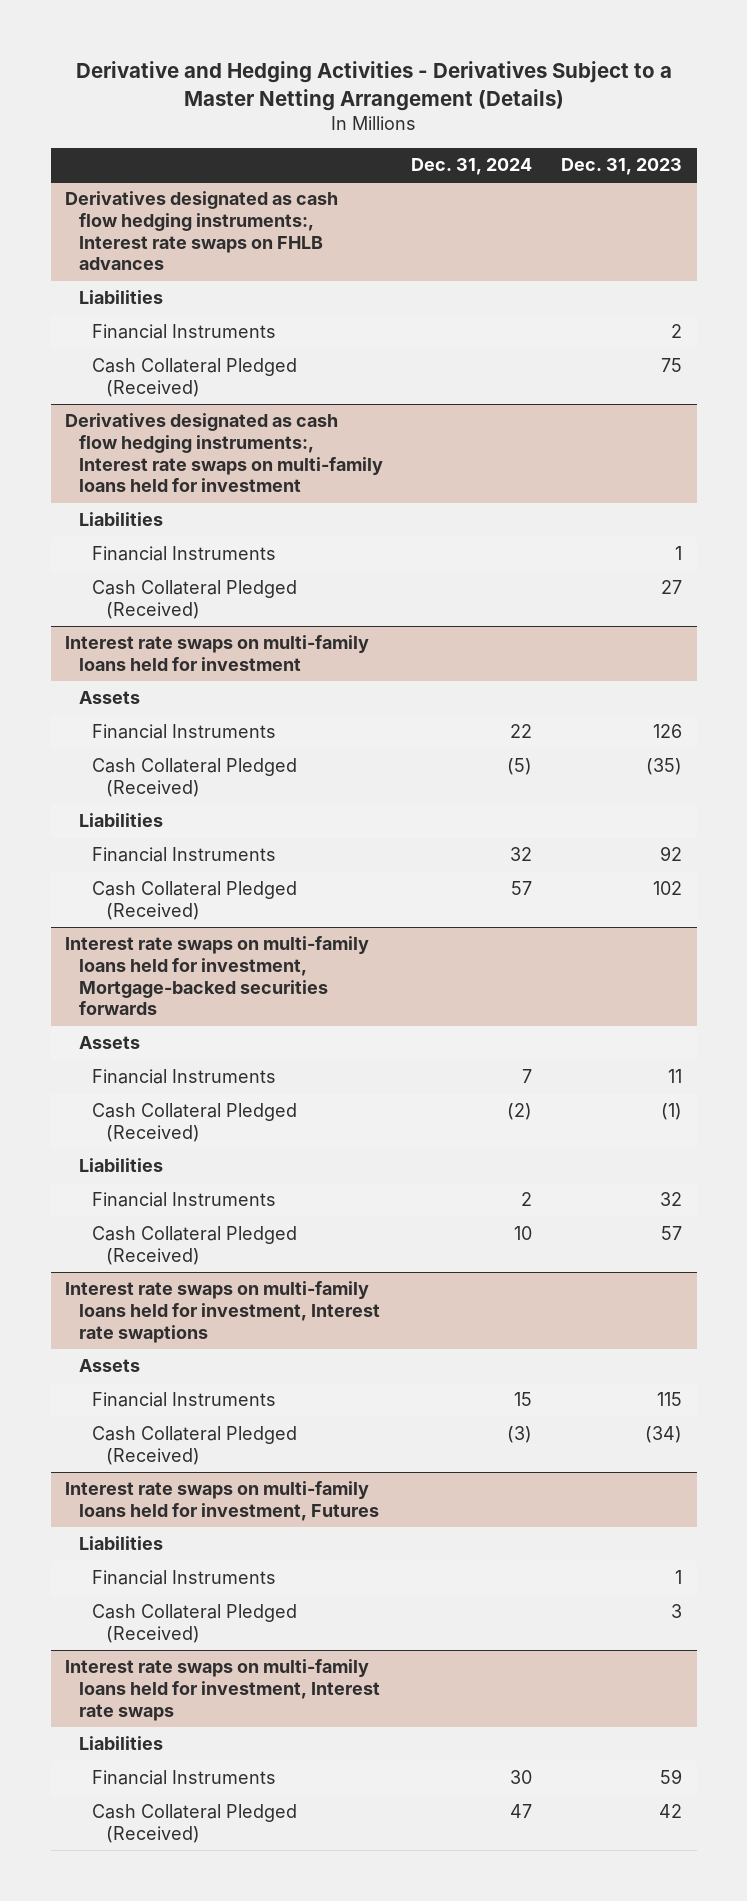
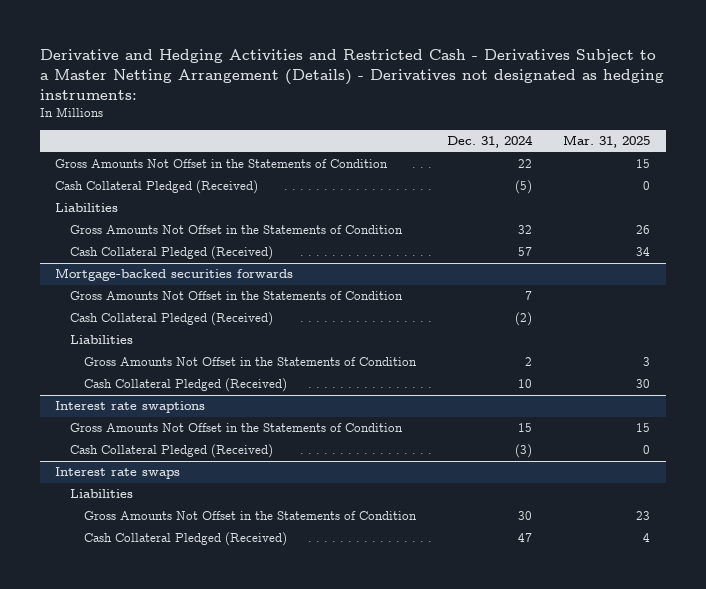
[75,61,672,111] Derivative and Hedging Activities - Derivatives Subject to a Master Netting Arrangement (Details) -> [39,48,664,100] Derivative and Hedging Activities and Restricted Cash - Derivatives Subject to a Master Netting Arrangement (Details) - Derivatives not designated as hedging instruments:
[561,157,683,175] Dec. 31, 2023 -> none
none -> [563,135,651,149] Mar. 31, 2025
[64,191,338,271] Derivatives designated as cash flow hedging instruments:, Interest rate swaps on FHLB advances -> none
[78,290,163,305] Liabilities -> none
[92,324,277,340] Financial Instruments -> none
[92,358,298,398] Cash Collateral Pledged (Received) -> none
[64,413,383,493] Derivatives designated as cash flow hedging instruments:, Interest rate swaps on multi-family loans held for investment -> none
[78,512,163,527] Liabilities -> none
[92,546,277,562] Financial Instruments -> none
[92,580,298,620] Cash Collateral Pledged (Received) -> none
[64,635,369,672] Interest rate swaps on multi-family loans held for investment -> none
[78,691,140,705] Assets -> none
[92,724,277,740] Financial Instruments -> [55,159,389,169] Gross Amounts Not Offset in the Statements of Condition
[92,847,277,863] Financial Instruments -> [69,225,403,235] Gross Amounts Not Offset in the Statements of Condition
[64,936,369,1016] Interest rate swaps on multi-family loans held for investment, Mortgage-backed securities forwards -> none
[78,1036,140,1050] Assets -> none
none -> [55,268,294,282] Mortgage-backed securities forwards
[92,1069,277,1085] Financial Instruments -> [69,291,403,301] Gross Amounts Not Offset in the Statements of Condition
[92,1192,277,1208] Financial Instruments -> [84,357,418,367] Gross Amounts Not Offset in the Statements of Condition
[64,1281,380,1343] Interest rate swaps on multi-family loans held for investment, Interest rate swaptions -> none
[78,1359,140,1373] Assets -> none
none -> [55,401,206,414] Interest rate swaptions
[92,1392,277,1408] Financial Instruments -> [69,423,403,433] Gross Amounts Not Offset in the Statements of Condition
[64,1481,379,1522] Interest rate swaps on multi-family loans held for investment, Futures -> none
[78,1536,163,1551] Liabilities -> none
[92,1570,277,1586] Financial Instruments -> none
[92,1604,298,1644] Cash Collateral Pledged (Received) -> none
[64,1659,380,1721] Interest rate swaps on multi-family loans held for investment, Interest rate swaps -> none
none -> [55,467,181,480] Interest rate swaps
[92,1770,277,1786] Financial Instruments -> [84,511,418,521] Gross Amounts Not Offset in the Statements of Condition

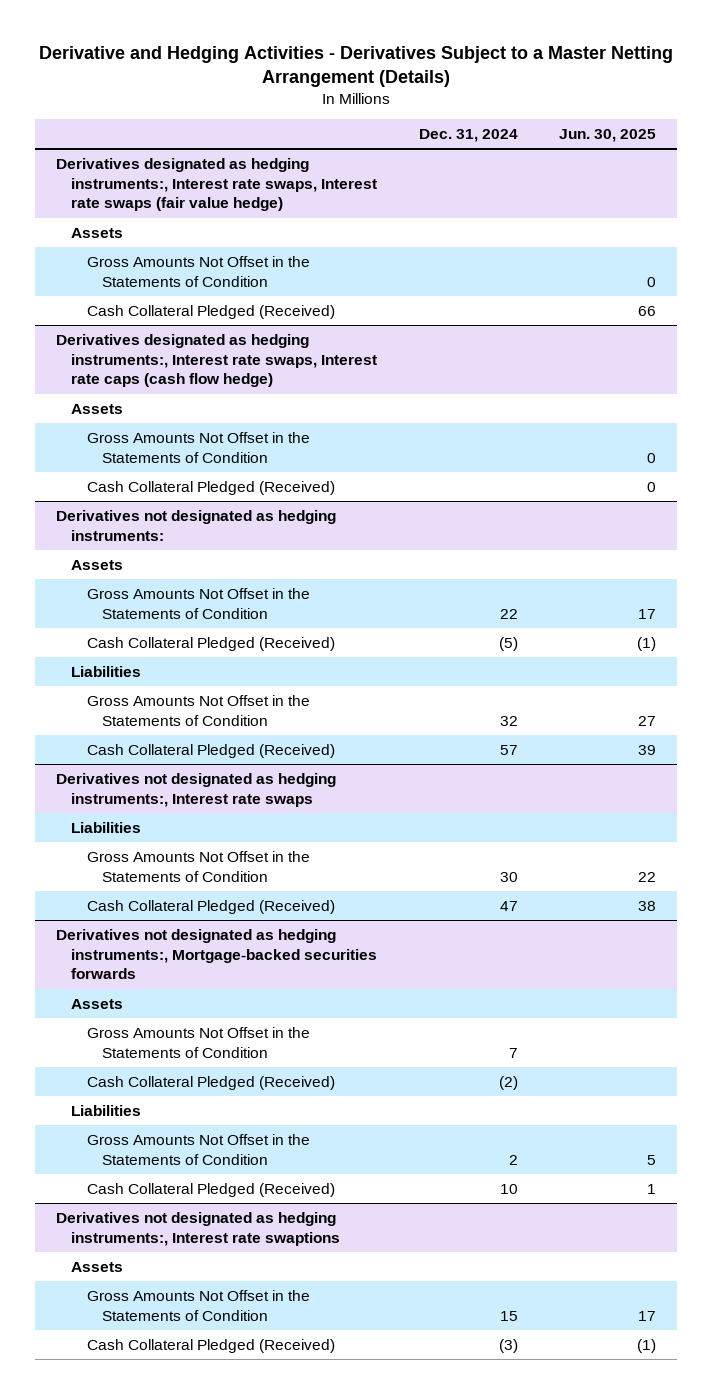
[39,48,664,100] Derivative and Hedging Activities and Restricted Cash - Derivatives Subject to a Master Netting Arrangement (Details) - Derivatives not designated as hedging instruments: -> [38,45,673,87] Derivative and Hedging Activities - Derivatives Subject to a Master Netting Arrangement (Details)
[563,135,651,149] Mar. 31, 2025 -> none
none -> [559,129,657,143] Jun. 30, 2025
none -> [55,157,378,212] Derivatives designated as hedging instruments:, Interest rate swaps, Interest rate swaps (fair value hedge)
none -> [71,227,124,238] Assets
none -> [86,255,310,287] Gross Amounts Not Offset in the Statements of Condition
none -> [86,304,335,319] Cash Collateral Pledged (Received)
none -> [55,333,378,388] Derivatives designated as hedging instruments:, Interest rate swaps, Interest rate caps (cash flow hedge)
none -> [71,403,124,414] Assets
none -> [86,431,310,463] Gross Amounts Not Offset in the Statements of Condition
none -> [86,480,335,495] Cash Collateral Pledged (Received)
none -> [55,509,336,541] Derivatives not designated as hedging instruments:
none -> [71,559,124,570] Assets
[55,268,294,282] Mortgage-backed securities forwards -> none
none -> [55,772,336,807] Derivatives not designated as hedging instruments:, Interest rate swaps
none -> [71,821,142,833] Liabilities
none -> [86,850,310,882] Gross Amounts Not Offset in the Statements of Condition
none -> [86,899,335,914] Cash Collateral Pledged (Received)
none -> [55,928,378,980] Derivatives not designated as hedging instruments:, Mortgage-backed securities forwards
none -> [71,998,124,1009] Assets
[55,401,206,414] Interest rate swaptions -> none
none -> [55,1211,341,1246] Derivatives not designated as hedging instruments:, Interest rate swaptions
none -> [71,1261,124,1272] Assets
[55,467,181,480] Interest rate swaps -> none
[69,489,133,499] Liabilities -> none
[84,511,418,521] Gross Amounts Not Offset in the Statements of Condition -> none
[84,532,288,547] Cash Collateral Pledged (Received) -> none

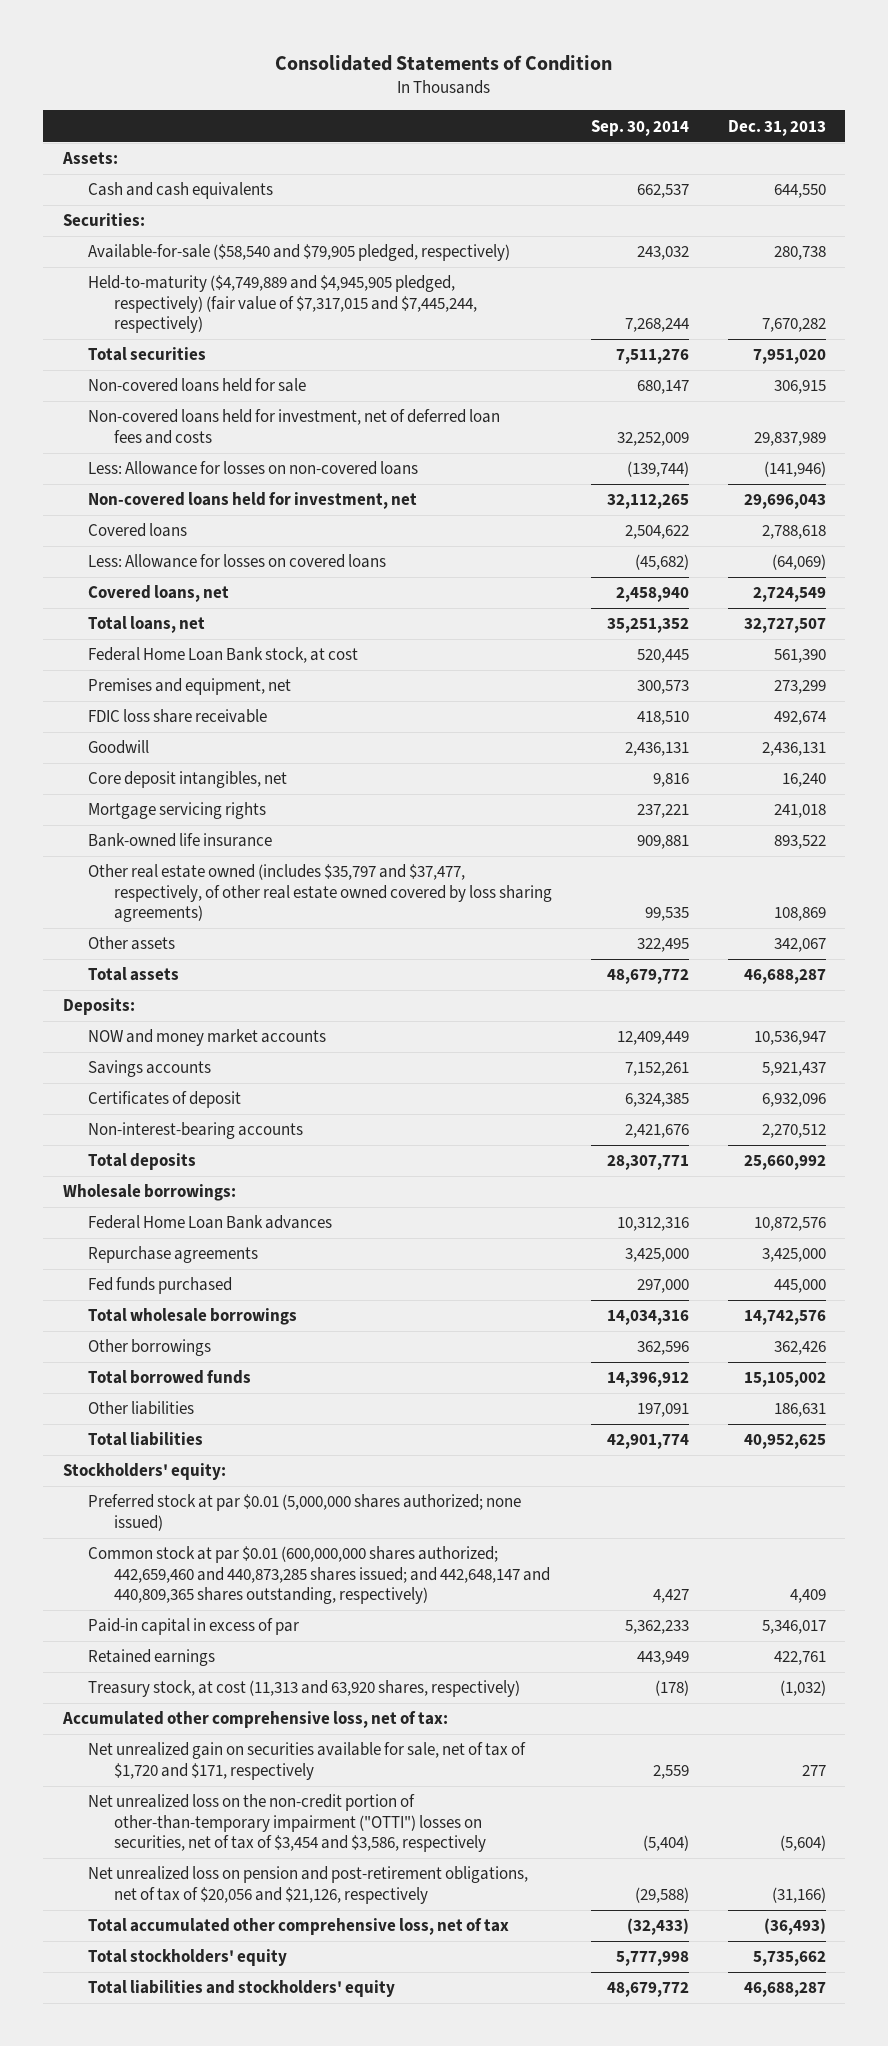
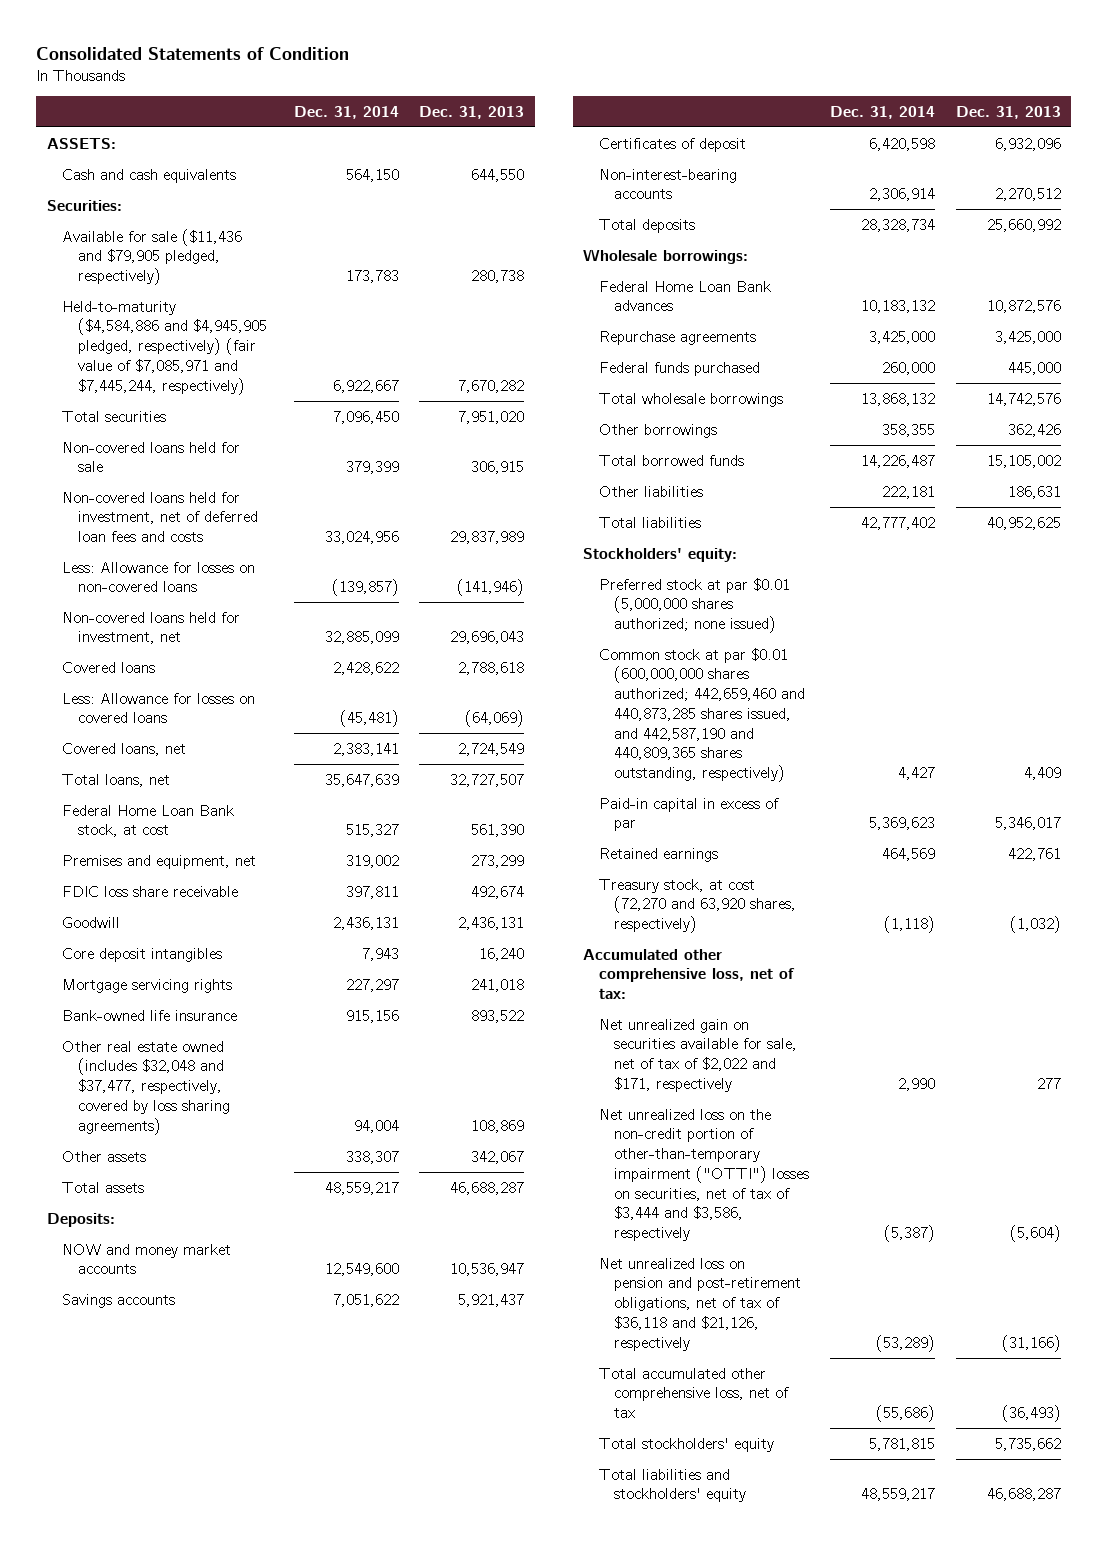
[590,119,689,136] Sep. 30, 2014 -> none
none -> [293,105,399,119] Dec. 31, 2014
[61,152,118,165] Assets: -> [46,137,116,149] ASSETS:
[88,244,511,262] Available-for-sale ($58,540 and $79,905 pledged, respectively) -> [62,228,243,286] Available for sale ($11,436 and $79,905 pledged, respectively)
[88,275,477,333] Held-to-maturity ($4,749,889 and $4,945,905 pledged, respectively) (fair value of $7,317,015 and $7,445,244, respectively) -> [62,300,267,395] Held-to-maturity ($4,584,886 and $4,945,905 pledged, respectively) (fair value of $7,085,971 and $7,445,244, respectively)
[88,771,288,789] Core deposit intangibles, net -> [62,947,223,962] Core deposit intangibles
[88,864,552,922] Other real estate owned (includes $35,797 and $37,477, respectively, of other real estate owned covered by loss sharing agreements) -> [62,1040,230,1135] Other real estate owned (includes $32,048 and $37,477, respectively, covered by loss sharing agreements)
[88,1277,233,1295] Fed funds purchased -> [598,361,760,376] Federal funds purchased
[88,1546,550,1604] Common stock at par $0.01 (600,000,000 shares authorized; 442,659,460 and 440,873,285 shares issued; and 442,648,147 and 440,809,365 shares outstanding, respectively) -> [598,647,806,783] Common stock at par $0.01 (600,000,000 shares authorized; 442,659,460 and 440,873,285 shares issued, and 442,587,190 and 440,809,365 shares outstanding, respectively)
[88,1680,521,1698] Treasury stock, at cost (11,313 and 63,920 shares, respectively) -> [598,878,797,934] Treasury stock, at cost (72,270 and 63,920 shares, respectively)
[88,1742,527,1780] Net unrealized gain on securities available for sale, net of tax of $1,720 and $171, respectively -> [598,1018,798,1092] Net unrealized gain on securities available for sale, net of tax of $2,022 and $171, respectively
[88,1794,486,1852] Net unrealized loss on the non-credit portion of other-than-temporary impairment ("OTTI") losses on securities, net of tax of $3,454 and $3,586, respectively -> [598,1108,810,1242] Net unrealized loss on the non-credit portion of other-than-temporary impairment ("OTTI") losses on securities, net of tax of $3,444 and $3,586, respectively
[88,1866,529,1904] Net unrealized loss on pension and post-retirement obligations, net of tax of $20,056 and $21,126, respectively -> [598,1257,802,1351] Net unrealized loss on pension and post-retirement obligations, net of tax of $36,118 and $21,126, respectively

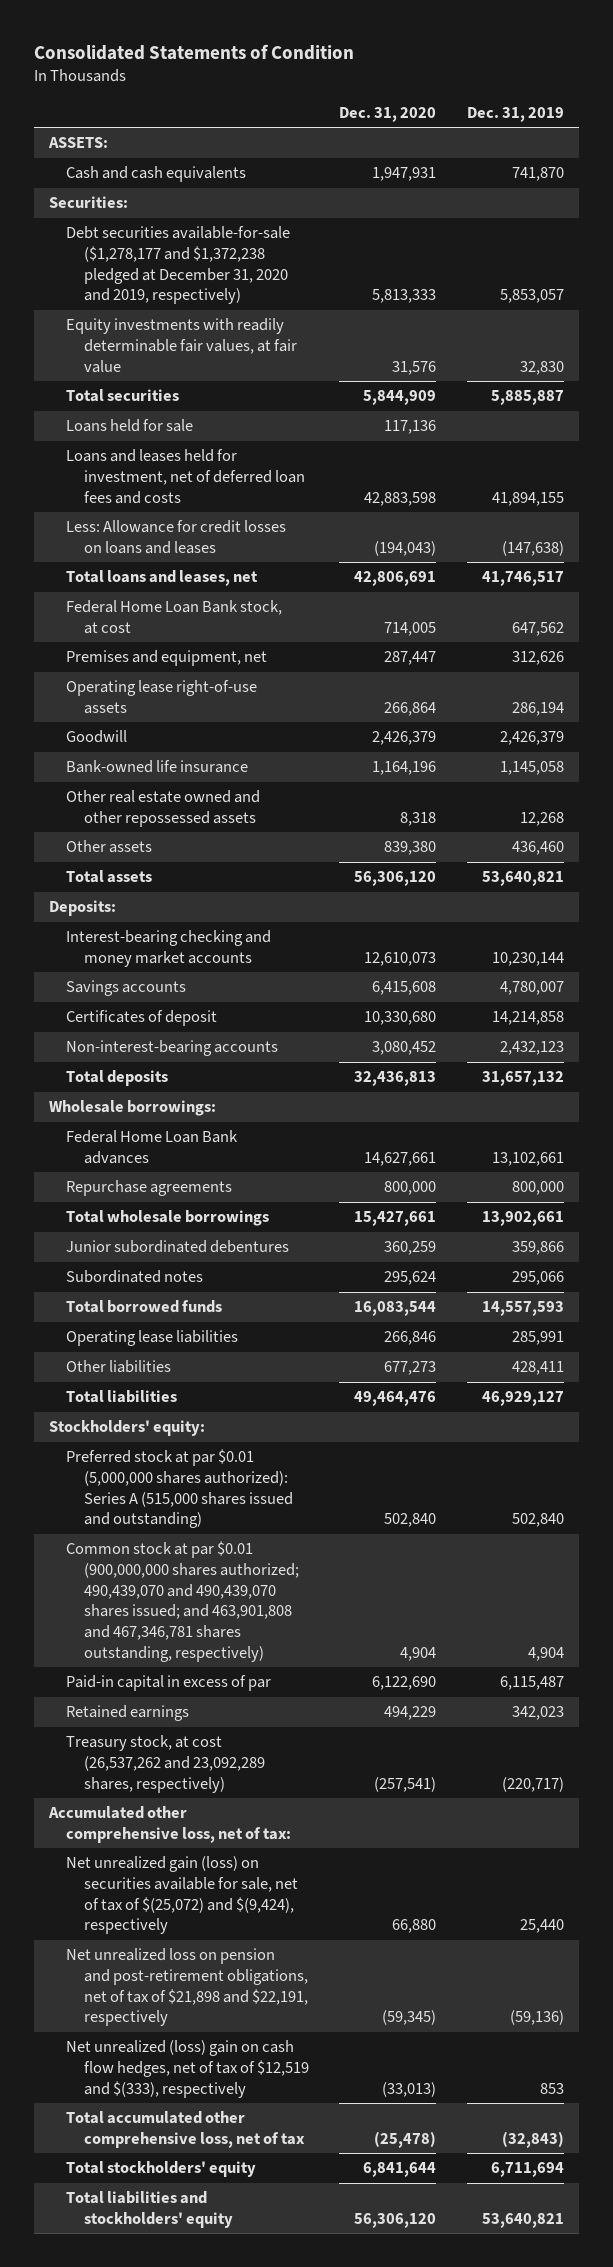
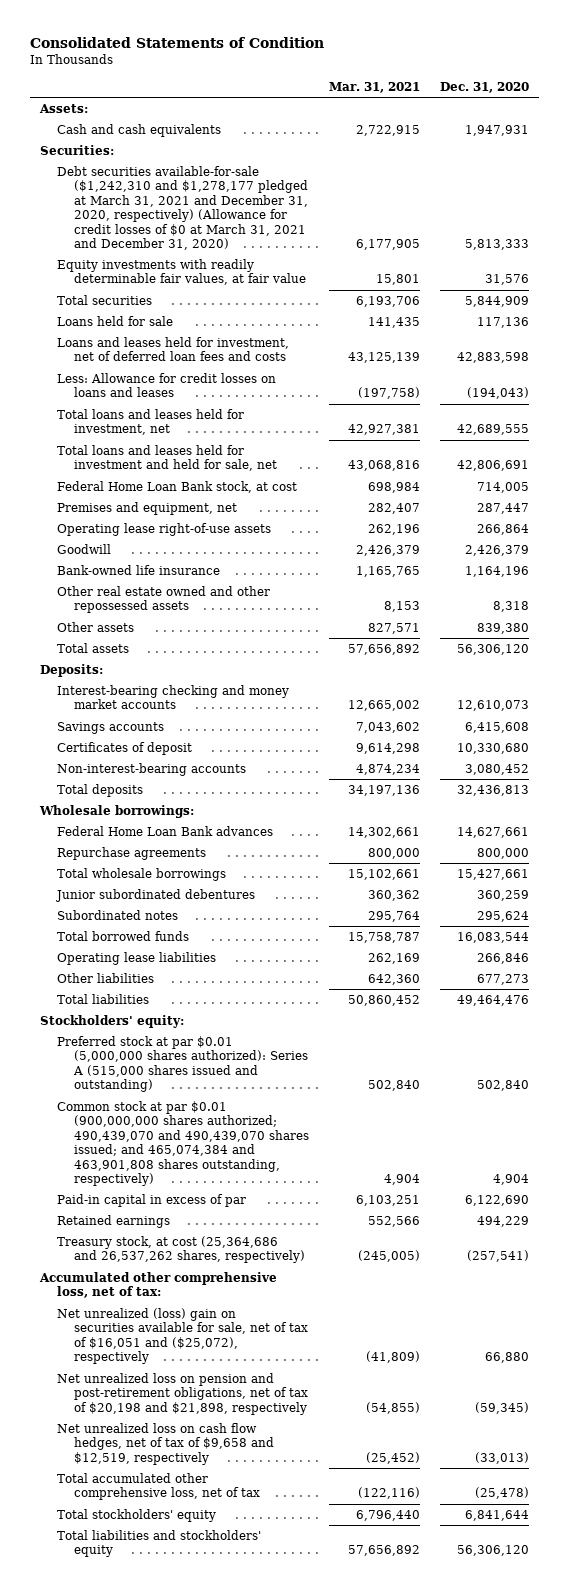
[466,106,564,122] Dec. 31, 2019 -> none
none -> [328,81,420,93] Mar. 31, 2021
[47,137,108,149] ASSETS: -> [39,103,89,113] Assets:
[66,226,291,305] Debt securities available-for-sale ($1,278,177 and $1,372,238 pledged at December 31, 2020 and 2019, respectively) -> [57,165,309,251] Debt securities available-for-sale ($1,242,310 and $1,278,177 pledged at March 31, 2021 and December 31, 2020, respectively) (Allowance for credit losses of $0 at March 31, 2021 and December 31, 2020)
none -> [57,408,245,436] Total loans and leases held for investment, net
[66,570,259,587] Total loans and leases, net -> [57,444,278,472] Total loans and leases held for investment and held for sale, net
[66,1541,299,1662] Common stock at par $0.01 (900,000,000 shares authorized; 490,439,070 and 490,439,070 shares issued; and 463,901,808 and 467,346,781 shares outstanding, respectively) -> [57,1100,310,1187] Common stock at par $0.01 (900,000,000 shares authorized; 490,439,070 and 490,439,070 shares issued; and 465,074,384 and 463,901,808 shares outstanding, respectively)
[66,1735,265,1793] Treasury stock, at cost (26,537,262 and 23,092,289 shares, respectively) -> [57,1235,306,1264] Treasury stock, at cost (25,364,686 and 26,537,262 shares, respectively)
[66,1856,298,1935] Net unrealized gain (loss) on securities available for sale, net of tax of $(25,072) and $(9,424), respectively -> [57,1307,309,1365] Net unrealized (loss) gain on securities available for sale, net of tax of $16,051 and ($25,072), respectively
[66,1948,308,2027] Net unrealized loss on pension and post-retirement obligations, net of tax of $21,898 and $22,191, respectively -> [57,1372,309,1415] Net unrealized loss on pension and post-retirement obligations, net of tax of $20,198 and $21,898, respectively
[66,2040,309,2098] Net unrealized (loss) gain on cash flow hedges, net of tax of $12,519 and $(333), respectively -> [57,1422,275,1465] Net unrealized loss on cash flow hedges, net of tax of $9,658 and $12,519, respectively

